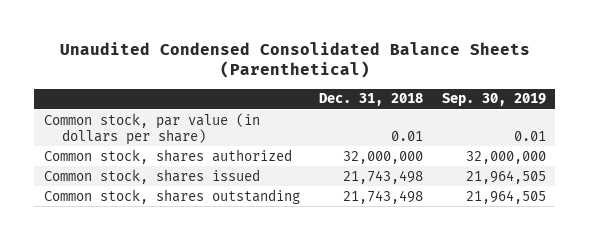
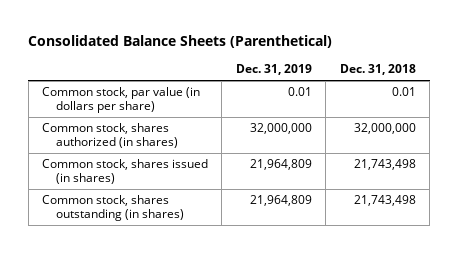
[59,41,530,79] Unaudited Condensed Consolidated Balance Sheets (Parenthetical) -> [28,35,333,49] Consolidated Balance Sheets (Parenthetical)
[441,93,546,107] Sep. 30, 2019 -> none
none -> [235,64,312,76] Dec. 31, 2019
[43,148,292,164] Common stock, shares authorized -> [41,123,178,148] Common stock, shares authorized (in shares)
[43,168,260,184] Common stock, shares issued -> [41,159,208,184] Common stock, shares issued (in shares)
[43,188,300,204] Common stock, shares outstanding -> [41,195,184,221] Common stock, shares outstanding (in shares)

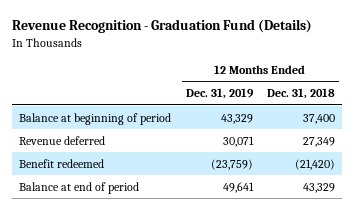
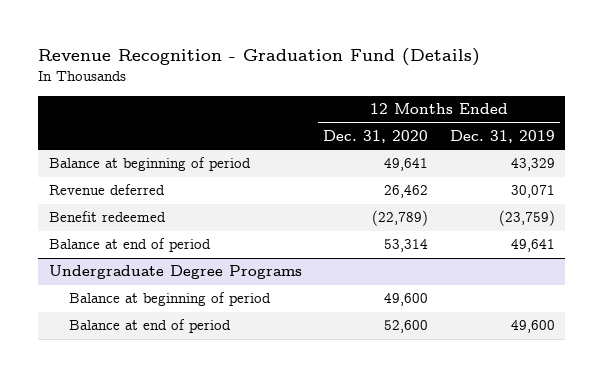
[267,88,336,100] Dec. 31, 2018 -> none
none -> [323,129,429,143] Dec. 31, 2020
none -> [49,265,303,280] Undergraduate Degree Programs
none -> [69,292,272,307] Balance at beginning of period
none -> [69,319,232,334] Balance at end of period

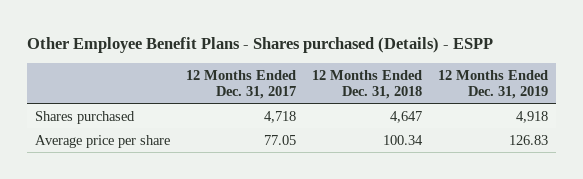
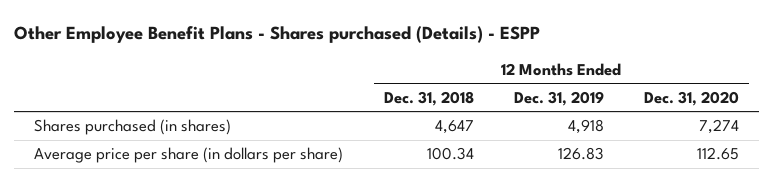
[185,69,296,100] 12 Months Ended Dec. 31, 2017 -> none
none -> [644,90,740,106] Dec. 31, 2020
[34,110,135,124] Shares purchased -> [34,119,232,136] Shares purchased (in shares)
[34,134,170,148] Average price per share -> [34,147,344,164] Average price per share (in dollars per share)

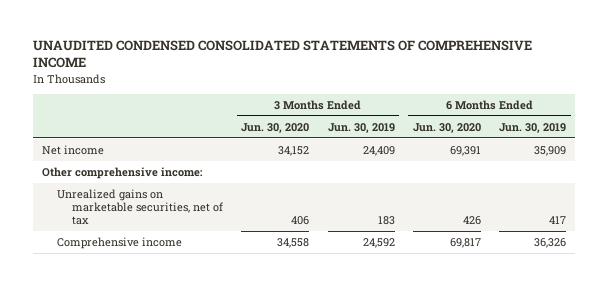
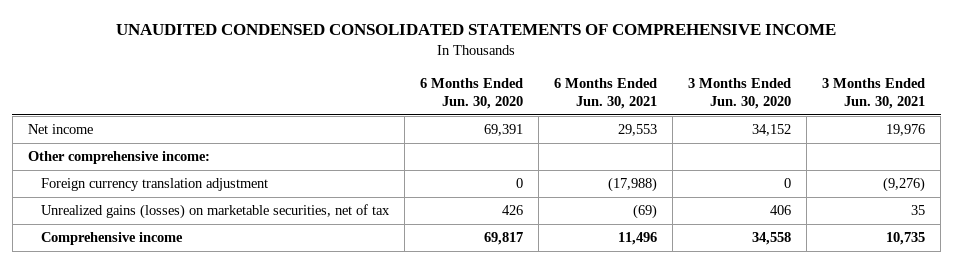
[327,122,395,133] Jun. 30, 2019 -> none
[499,122,567,133] Jun. 30, 2019 -> none
none -> [554,77,658,110] 6 Months Ended Jun. 30, 2021
none -> [822,77,926,110] 3 Months Ended Jun. 30, 2021
none -> [41,178,269,192] Foreign currency translation adjustment
[56,188,223,226] Unrealized gains on marketable securities, net of tax -> [41,204,391,220] Unrealized gains (losses) on marketable securities, net of tax

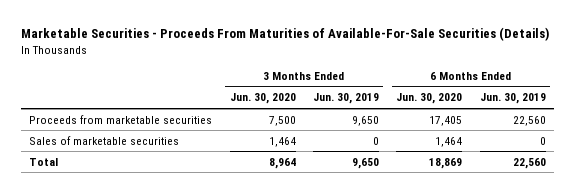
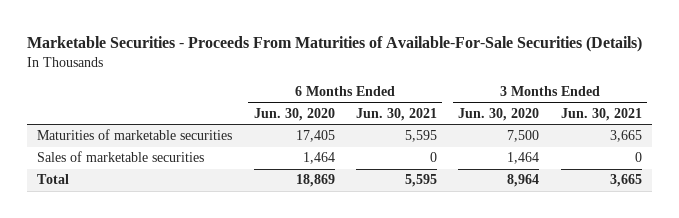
[312,93,379,105] Jun. 30, 2019 -> none
[479,93,546,105] Jun. 30, 2019 -> none
none -> [355,107,437,121] Jun. 30, 2021
none -> [560,107,642,121] Jun. 30, 2021
[29,114,213,124] Proceeds from marketable securities -> [37,129,233,141] Maturities of marketable securities

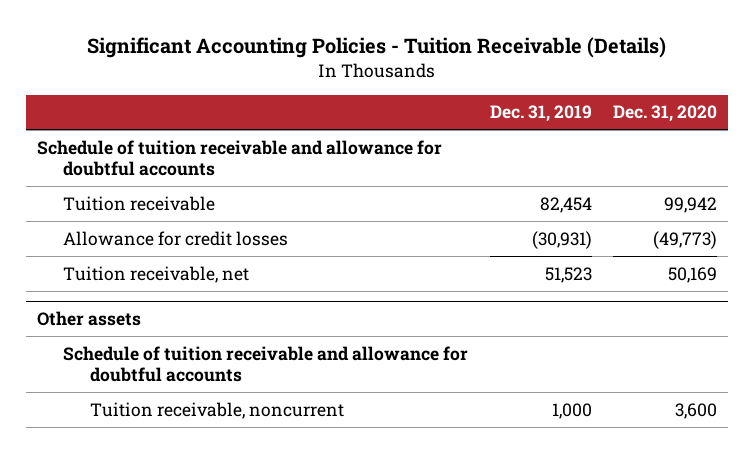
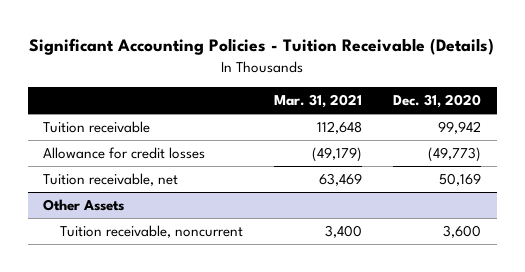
[489,105,592,123] Dec. 31, 2019 -> none
none -> [273,94,362,109] Mar. 31, 2021
[36,139,442,176] Schedule of tuition receivable and allowance for doubtful accounts -> none
[63,345,469,382] Schedule of tuition receivable and allowance for doubtful accounts -> none
[36,311,141,327] Other assets -> [43,199,125,212] Other Assets

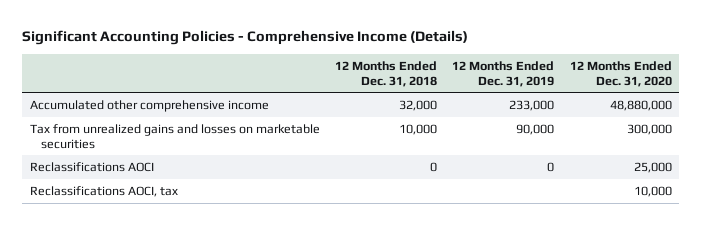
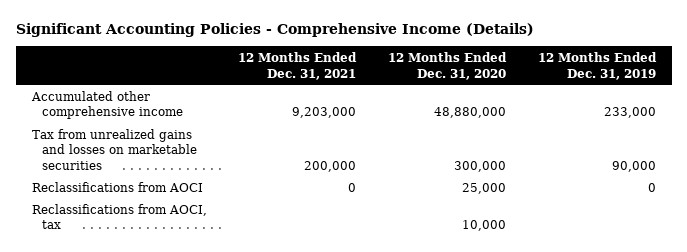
[335,60,438,87] 12 Months Ended Dec. 31, 2018 -> none
none -> [238,52,358,80] 12 Months Ended Dec. 31, 2021
[29,161,154,172] Reclassifications AOCI -> [31,181,203,192] Reclassifications from AOCI
[29,185,178,197] Reclassifications AOCI, tax -> [31,203,207,230] Reclassifications from AOCI, tax

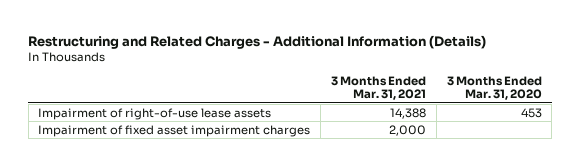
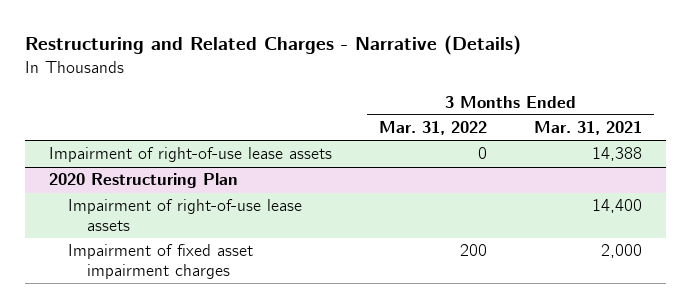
[28,34,487,49] Restructuring and Related Charges - Additional Information (Details) -> [24,35,521,56] Restructuring and Related Charges - Narrative (Details)
[446,75,542,101] 3 Months Ended Mar. 31, 2020 -> none
none -> [378,121,487,136] Mar. 31, 2022
none -> [48,173,238,189] 2020 Restructuring Plan
none -> [67,199,302,232] Impairment of right-of-use lease assets

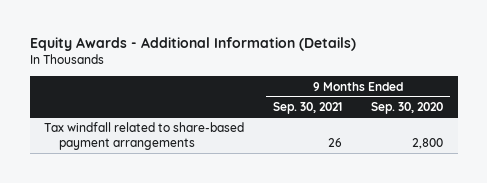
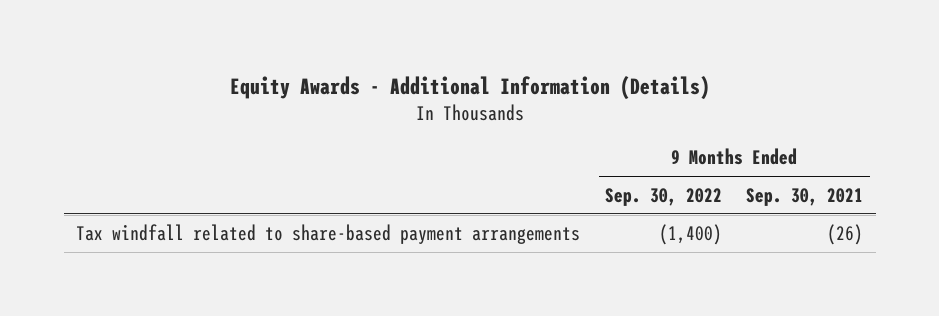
[371,102,444,115] Sep. 30, 2020 -> none
none -> [604,187,722,206] Sep. 30, 2022
[328,138,343,148] 26 -> [827,224,864,246] (26)

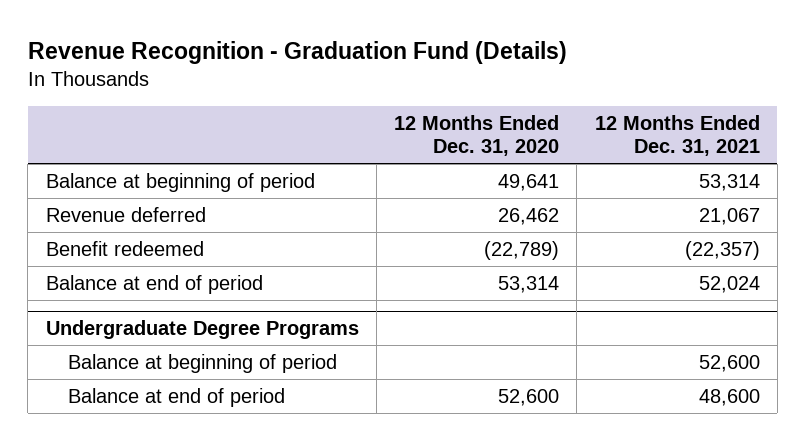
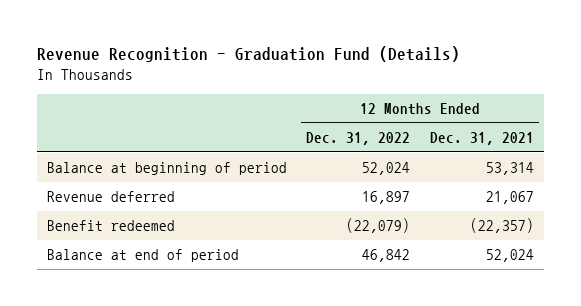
[394,115,560,157] 12 Months Ended Dec. 31, 2020 -> none
none -> [306,131,411,145] Dec. 31, 2022
[45,320,359,340] Undergraduate Degree Programs -> none
[67,353,337,373] Balance at beginning of period -> none
[67,387,285,407] Balance at end of period -> none

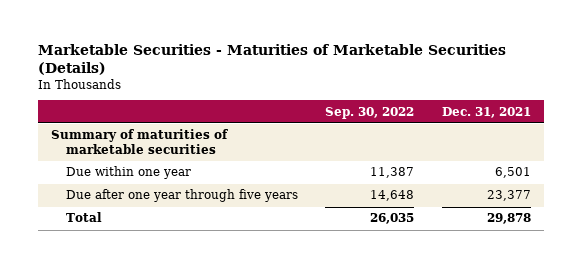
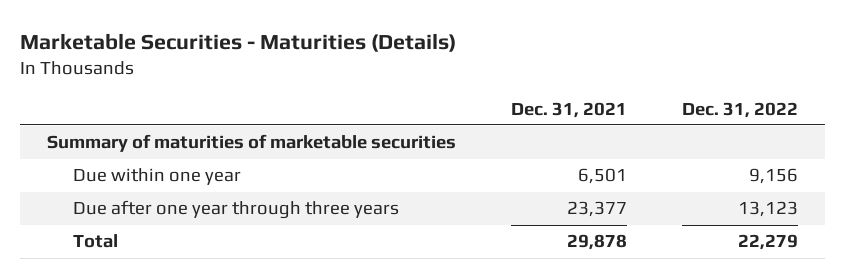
[37,44,506,76] Marketable Securities - Maturities of Marketable Securities (Details) -> [19,32,456,52] Marketable Securities - Maturities (Details)
[325,106,415,119] Sep. 30, 2022 -> none
none -> [681,101,798,118] Dec. 31, 2022
[65,189,298,203] Due after one year through five years -> [72,200,399,220] Due after one year through three years

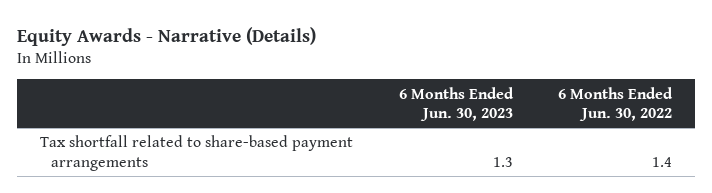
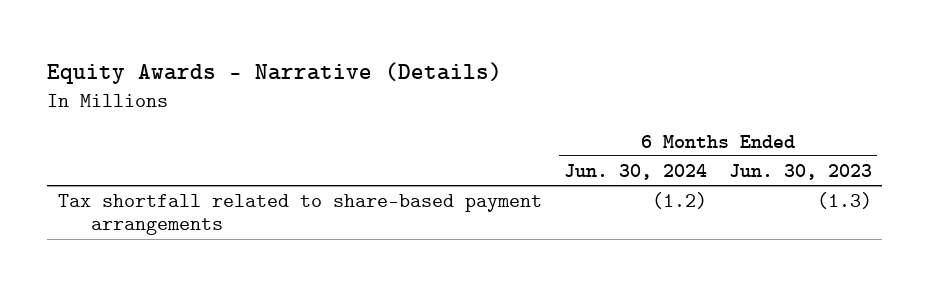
[558,86,674,121] 6 Months Ended Jun. 30, 2022 -> none
none -> [563,163,707,180] Jun. 30, 2024
[492,156,513,167] 1.3 -> [816,191,872,209] (1.3)

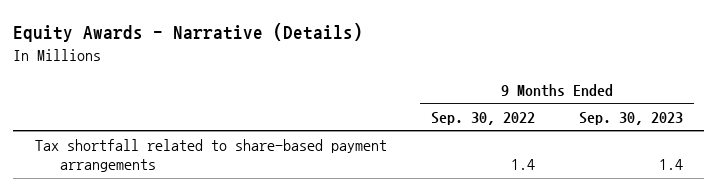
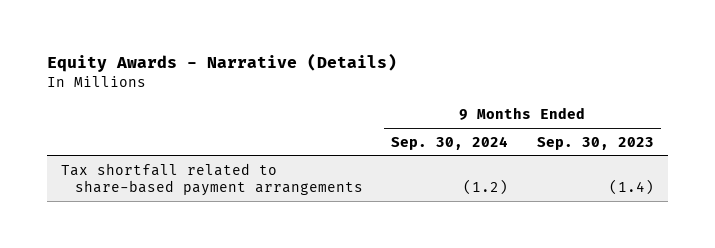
[430,112,535,126] Sep. 30, 2022 -> none
none -> [391,135,509,150] Sep. 30, 2024
[658,159,683,171] 1.4 -> [608,178,654,195] (1.4)

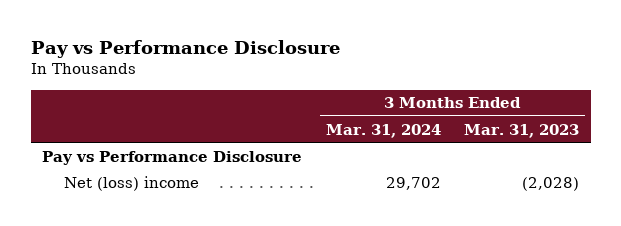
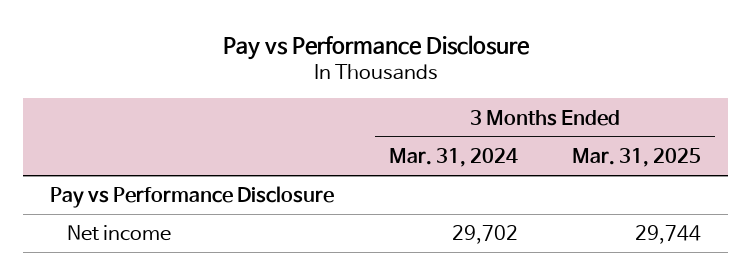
[463,123,579,138] Mar. 31, 2023 -> none
none -> [572,148,702,168] Mar. 31, 2025
[64,175,200,191] Net (loss) income -> [67,225,172,242] Net income

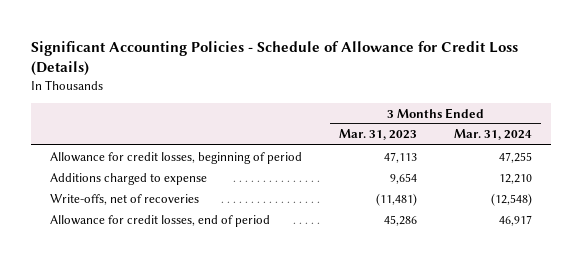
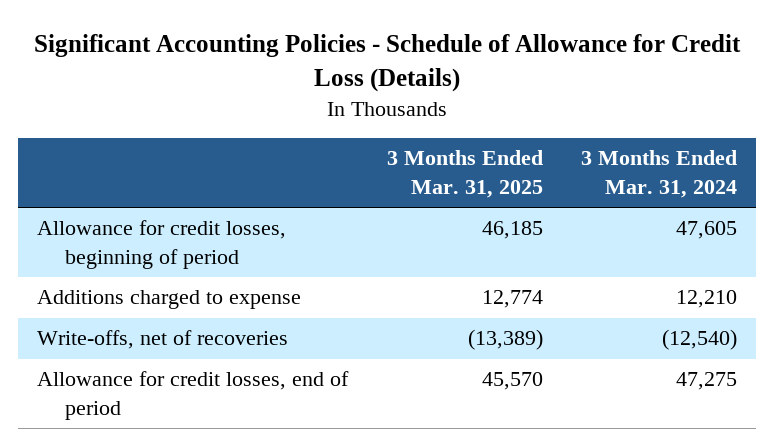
[339,129,418,141] Mar. 31, 2023 -> none
none -> [386,150,543,198] 3 Months Ended Mar. 31, 2025
[499,151,533,163] 47,255 -> [675,221,737,240] 47,605
[491,192,533,206] (12,548) -> [661,329,737,351] (12,540)
[499,214,533,226] 46,917 -> [675,372,737,391] 47,275

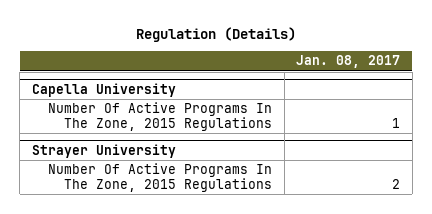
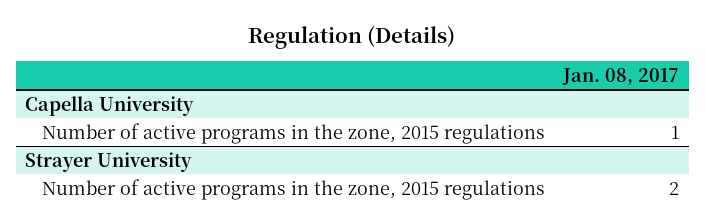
[47,102,273,132] Number Of Active Programs In The Zone, 2015 Regulations -> [41,122,545,144] Number of active programs in the zone, 2015 regulations
[47,163,273,193] Number Of Active Programs In The Zone, 2015 Regulations -> [41,178,545,200] Number of active programs in the zone, 2015 regulations

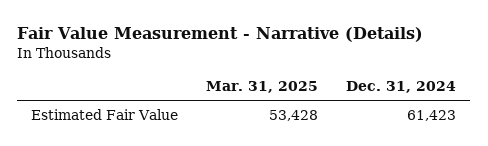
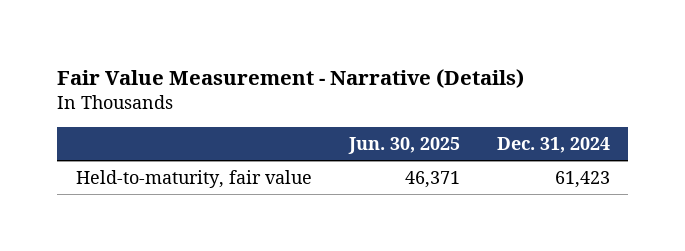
[206,81,319,94] Mar. 31, 2025 -> none
none -> [347,136,460,154] Jun. 30, 2025
[31,109,179,121] Estimated Fair Value -> [75,170,312,189] Held-to-maturity, fair value

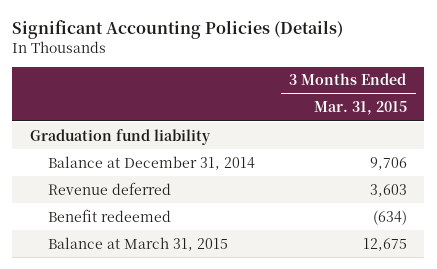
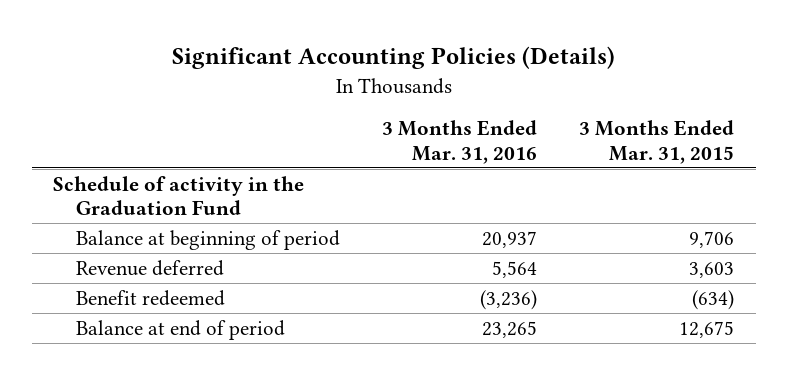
none -> [382,120,538,164] 3 Months Ended Mar. 31, 2016
[29,128,211,145] Graduation fund liability -> [53,175,305,216] Schedule of activity in the Graduation Fund
[47,155,255,170] Balance at December 31, 2014 -> [75,229,340,250] Balance at beginning of period
[47,236,228,251] Balance at March 31, 2015 -> [75,319,285,340] Balance at end of period

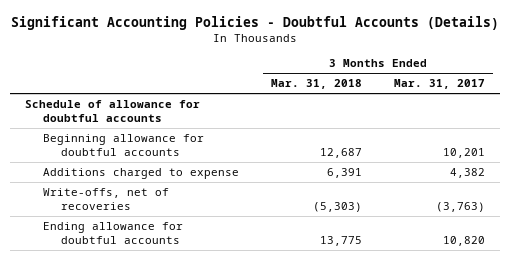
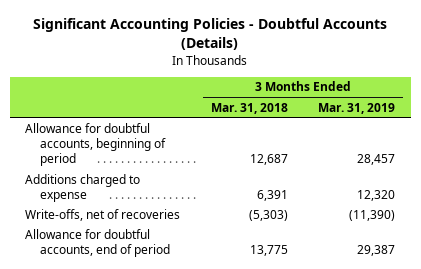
[393,79,485,90] Mar. 31, 2017 -> none
none -> [318,102,396,114] Mar. 31, 2019
[25,100,201,122] Schedule of allowance for doubtful accounts -> none
[43,134,205,156] Beginning allowance for doubtful accounts -> [25,122,166,166] Allowance for doubtful accounts, beginning of period
[43,222,184,244] Ending allowance for doubtful accounts -> [25,228,170,257] Allowance for doubtful accounts, end of period

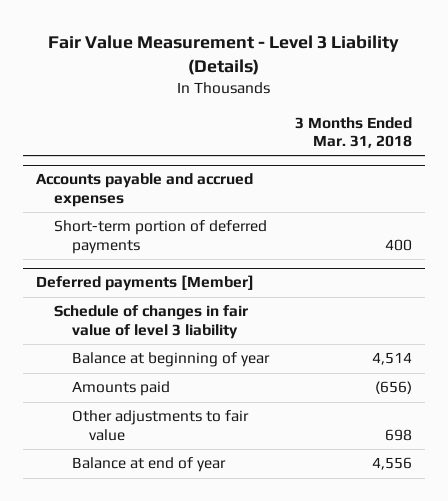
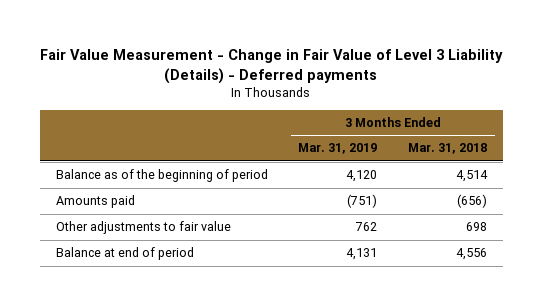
[47,34,399,75] Fair Value Measurement - Level 3 Liability (Details) -> [40,49,504,84] Fair Value Measurement - Change in Fair Value of Level 3 Liability (Details) - Deferred payments
none -> [298,143,378,155] Mar. 31, 2019
[36,173,254,207] Accounts payable and accrued expenses -> none
[54,220,268,254] Short-term portion of deferred payments -> none
[36,275,255,292] Deferred payments [Member] -> none
[54,305,249,339] Schedule of changes in fair value of level 3 liability -> none
[71,352,270,368] Balance at beginning of year -> [55,169,268,183] Balance as of the beginning of period
[71,457,226,473] Balance at end of year -> [55,247,194,261] Balance at end of period

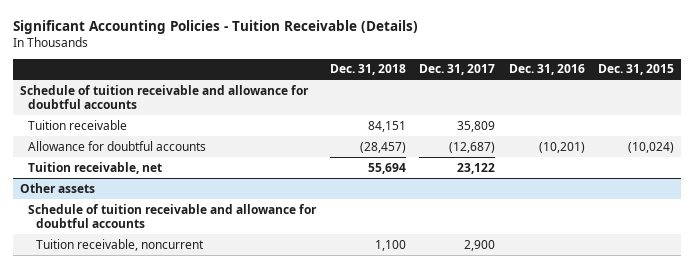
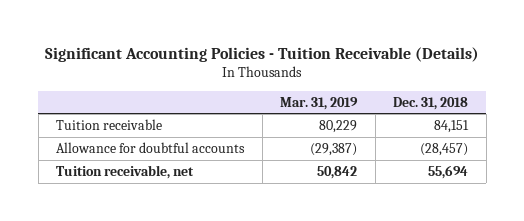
[419,64,496,76] Dec. 31, 2017 -> none
[508,64,585,76] Dec. 31, 2016 -> none
[598,64,675,76] Dec. 31, 2015 -> none
none -> [280,96,359,110] Mar. 31, 2019
[19,84,309,110] Schedule of tuition receivable and allowance for doubtful accounts -> none
[19,182,95,193] Other assets -> none
[27,203,317,229] Schedule of tuition receivable and allowance for doubtful accounts -> none
[36,238,205,251] Tuition receivable, noncurrent -> none

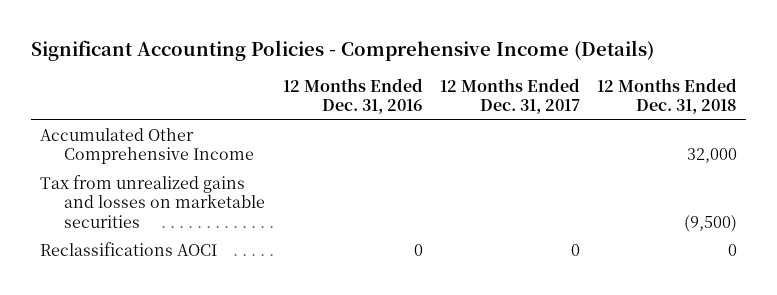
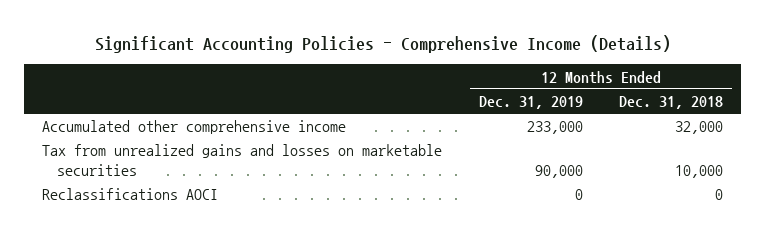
[282,78,423,115] 12 Months Ended Dec. 31, 2016 -> none
[439,78,580,115] 12 Months Ended Dec. 31, 2017 -> none
none -> [478,96,583,110] Dec. 31, 2019
[39,128,255,165] Accumulated Other Comprehensive Income -> [42,120,347,135] Accumulated other comprehensive income
[684,214,738,232] (9,500) -> [675,164,724,178] 10,000

